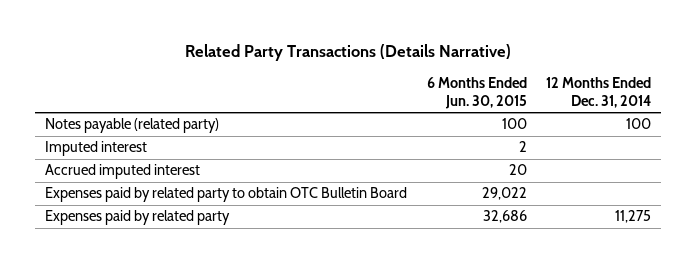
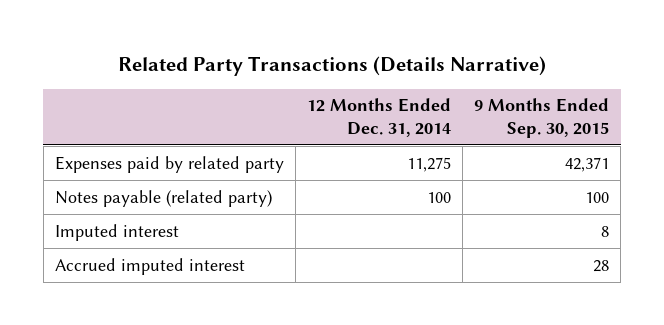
[426,76,527,110] 6 Months Ended Jun. 30, 2015 -> none
none -> [473,98,609,138] 9 Months Ended Sep. 30, 2015
[44,210,230,226] Expenses paid by related party -> [54,155,284,173] Expenses paid by related party
[44,187,407,203] Expenses paid by related party to obtain OTC Bulletin Board -> none

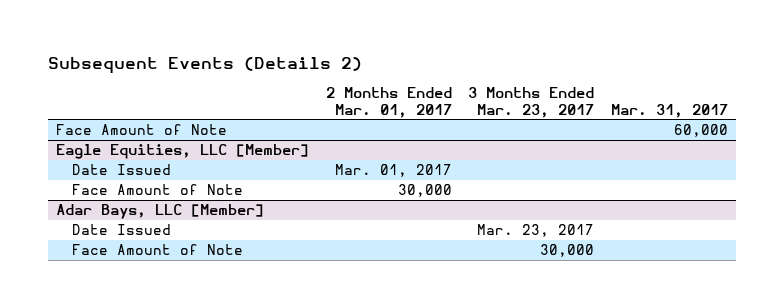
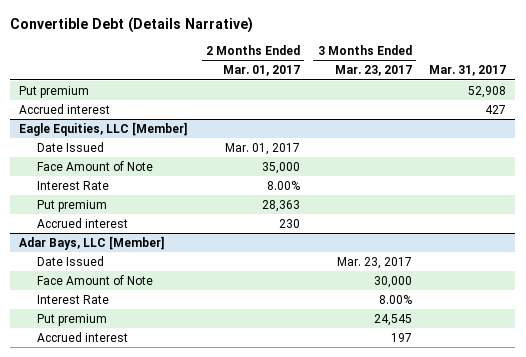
[47,57,362,75] Subsequent Events (Details 2) -> [10,17,254,34] Convertible Debt (Details Narrative)
[55,124,227,136] Face Amount of Note -> none
none -> [19,85,90,98] Put premium
none -> [19,103,111,114] Accrued interest
[397,184,452,198] 30,000 -> [261,161,300,174] 35,000
none -> [36,180,109,190] Interest Rate
none -> [36,199,107,212] Put premium
none -> [36,217,128,228] Accrued interest
none -> [36,294,109,304] Interest Rate
none -> [36,313,107,326] Put premium
none -> [36,331,128,342] Accrued interest

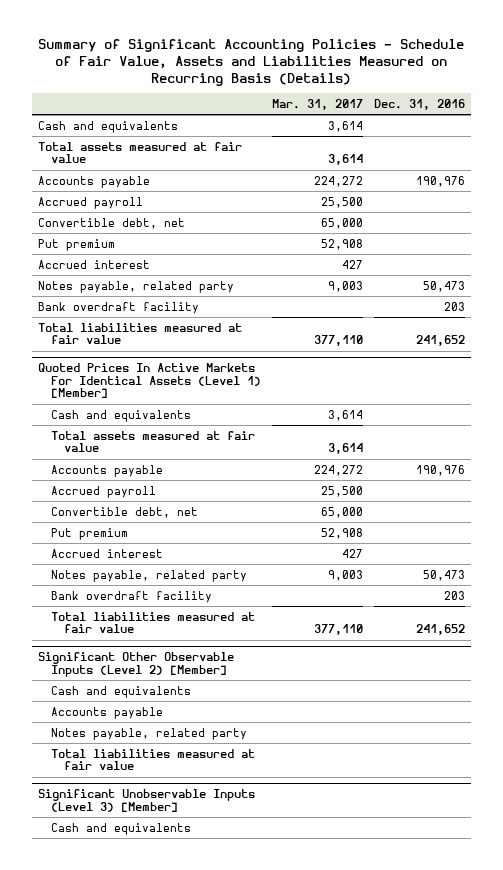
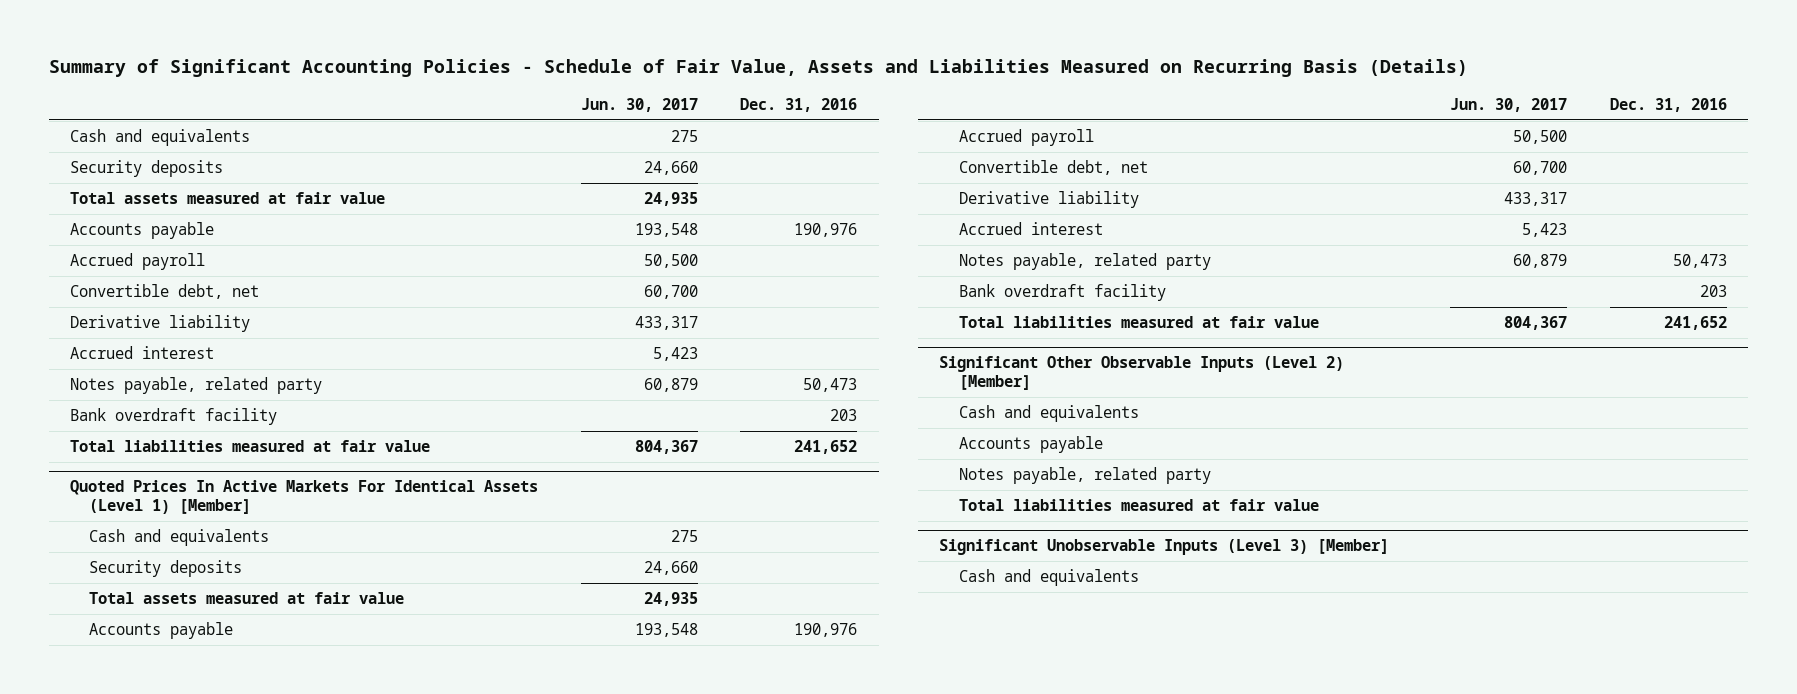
[272,98,364,110] Mar. 31, 2017 -> none
none -> [580,97,698,112] Jun. 30, 2017
none -> [70,160,224,178] Security deposits
[37,238,115,251] Put premium -> [70,315,251,333] Derivative liability
none -> [89,560,243,578] Security deposits
[51,527,129,540] Put premium -> [958,191,1139,209] Derivative liability

